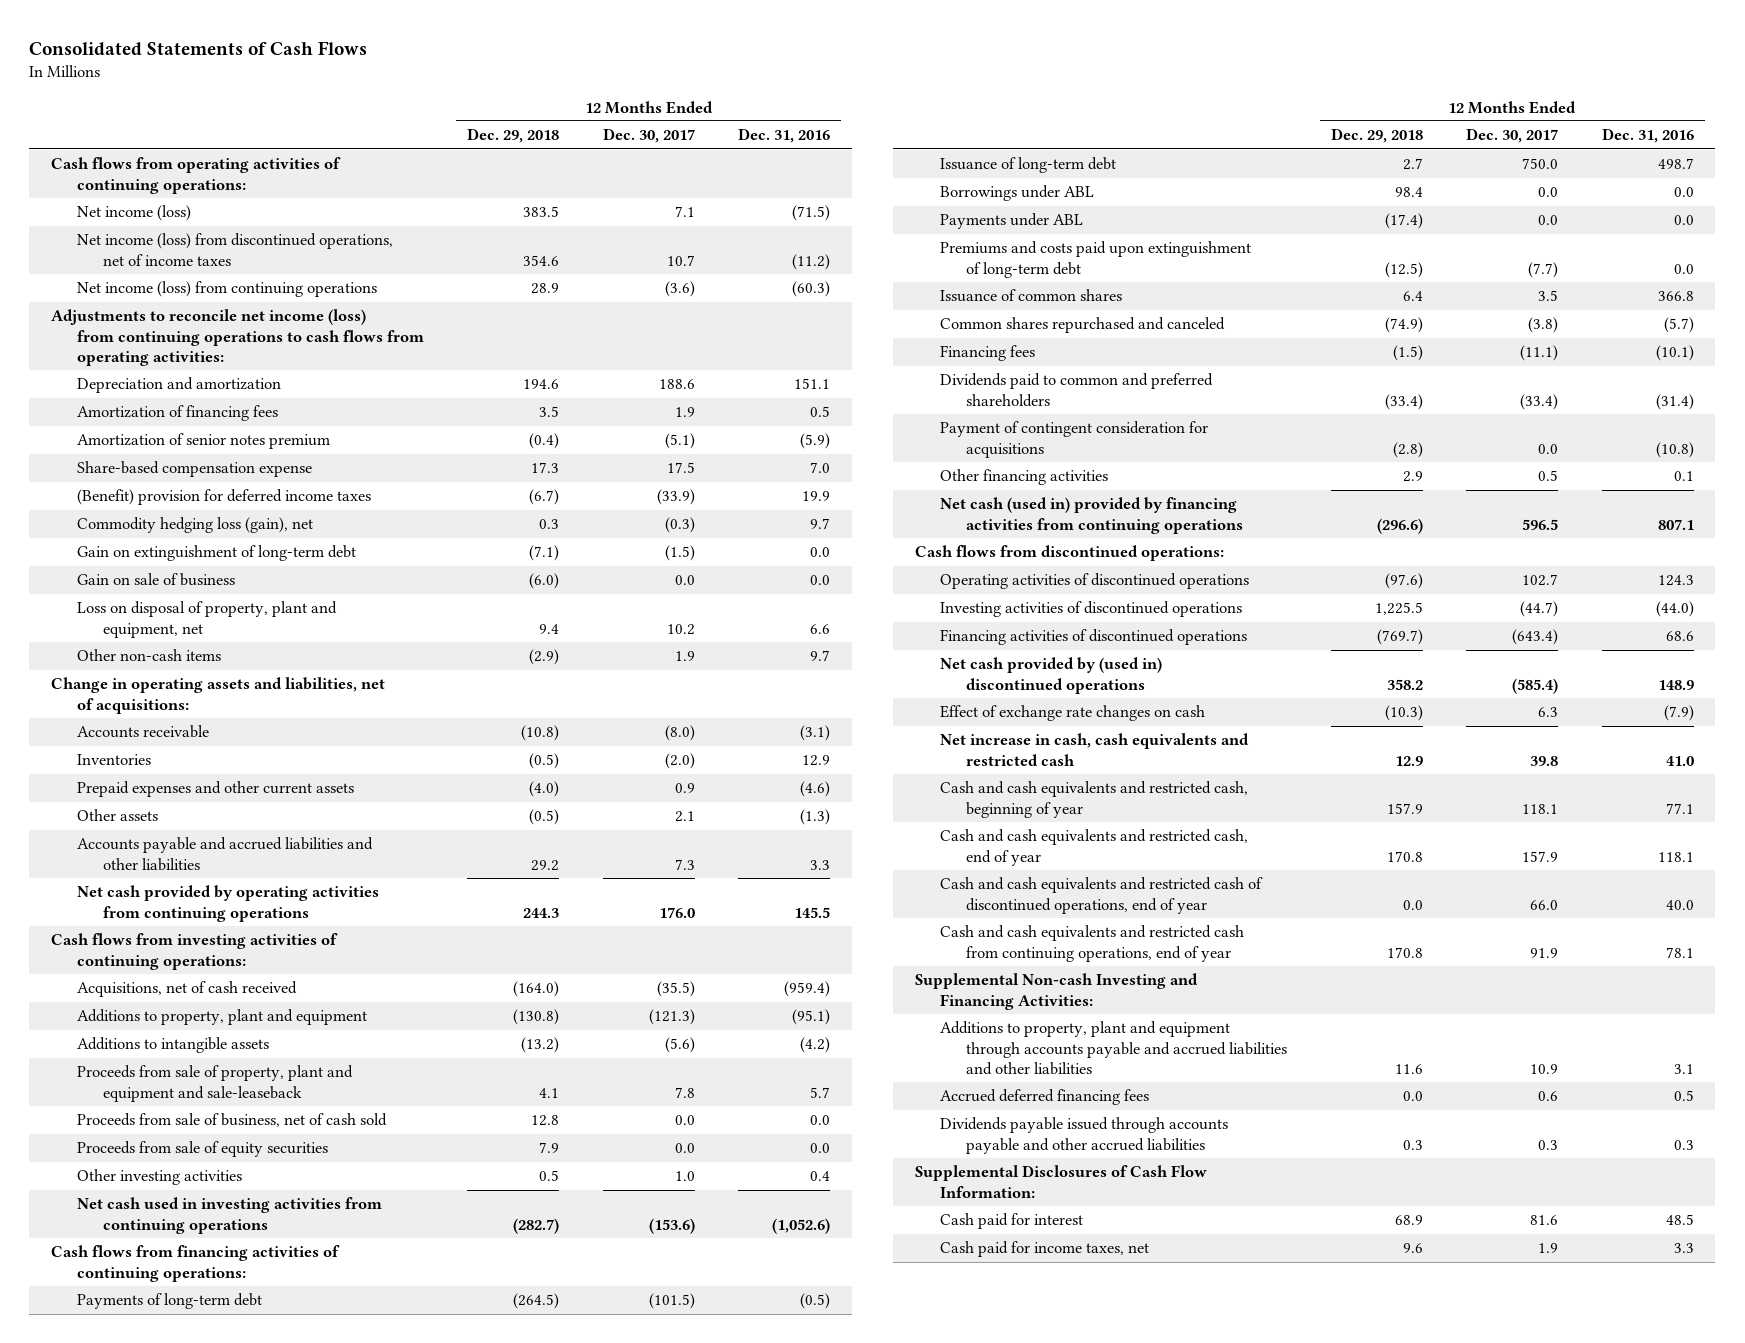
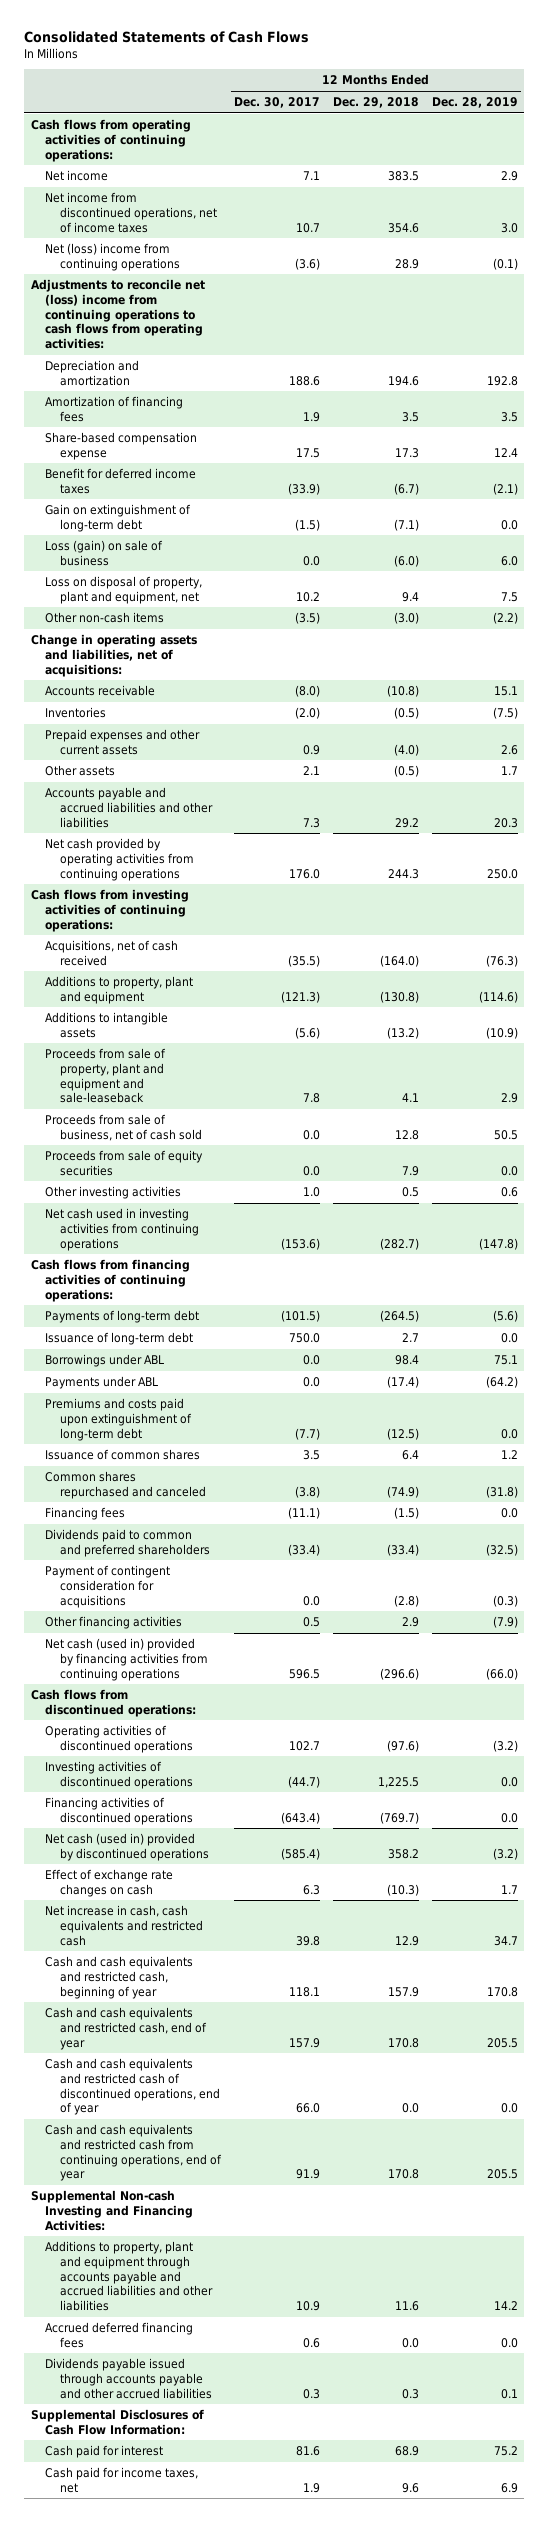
[738,128,831,144] Dec. 31, 2016 -> none
none -> [431,97,518,109] Dec. 28, 2019
[76,205,191,222] Net income (loss) -> [45,170,109,182] Net income
[76,233,393,266] Net income (loss) from discontinued operations, net of income taxes -> [45,192,218,233] Net income from discontinued operations, net of income taxes
[76,281,377,298] Net income (loss) from continuing operations -> [45,243,181,271] Net (loss) income from continuing operations
[51,309,424,366] Adjustments to reconcile net income (loss) from continuing operations to cash flows from operating activities: -> [30,279,205,349] Adjustments to reconcile net (loss) income from continuing operations to cash flows from operating activities:
[76,433,330,450] Amortization of senior notes premium -> none
[76,517,313,534] Commodity hedging loss (gain), net -> none
[76,489,371,506] (Benefit) provision for deferred income taxes -> [45,468,197,494] Benefit for deferred income taxes
[76,573,235,587] Gain on sale of business -> [45,540,164,566] Loss (gain) on sale of business
[529,649,560,666] (2.9) -> [393,612,419,625] (3.0)
[674,651,695,662] 1.9 -> [295,612,321,625] (3.5)
[940,657,1163,694] Net cash provided by (used in) discontinued operations -> [45,1833,210,1861] Net cash (used in) provided by discontinued operations

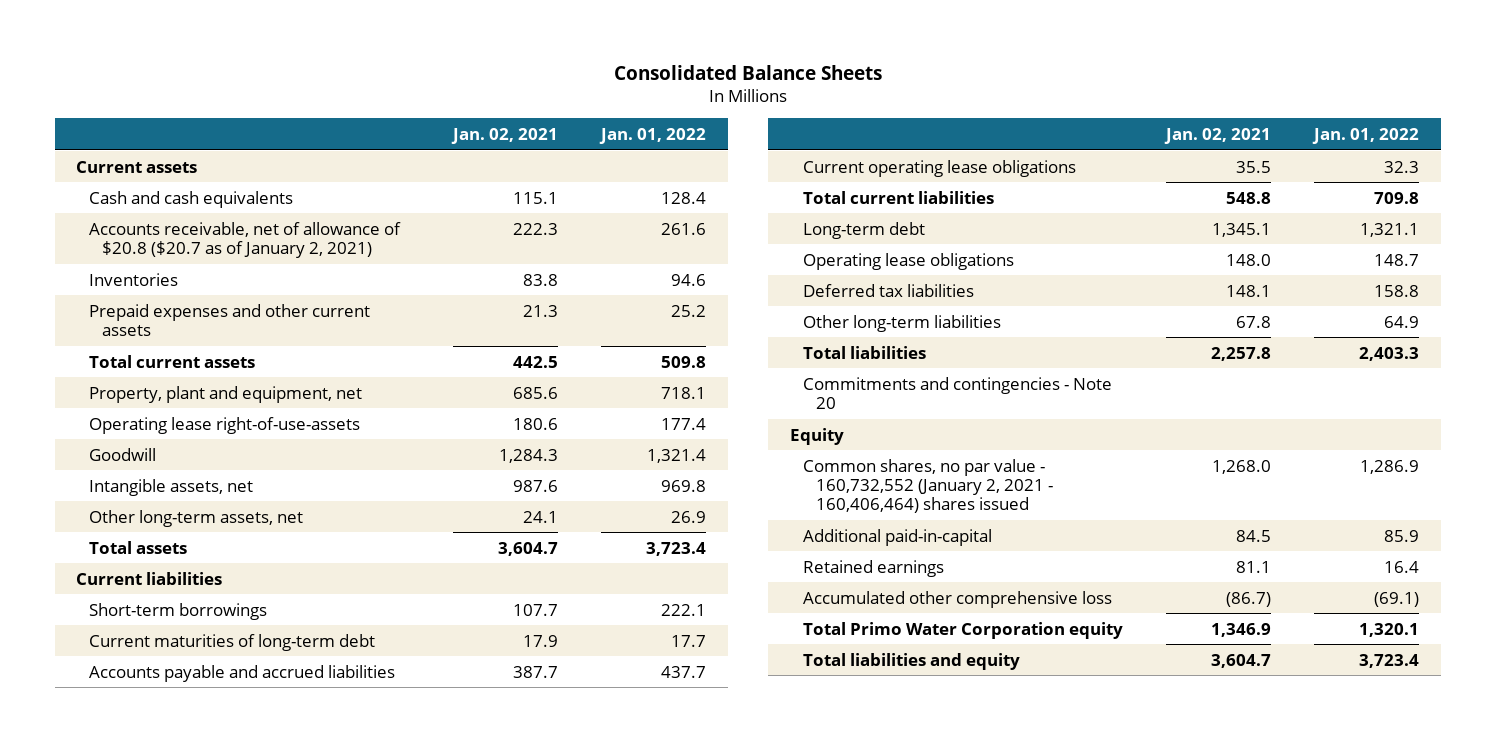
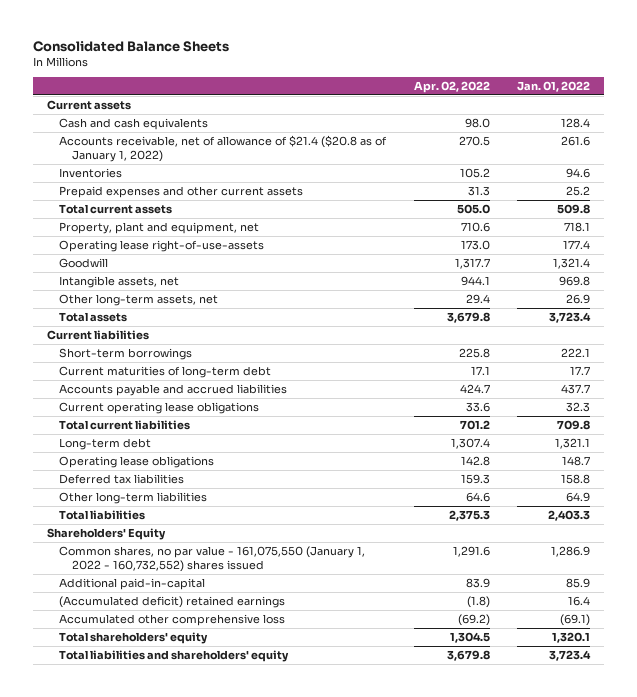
[450,127,558,144] Jan. 02, 2021 -> none
none -> [413,80,490,93] Apr. 02, 2022
[89,221,402,258] Accounts receivable, net of allowance of $20.8 ($20.7 as of January 2, 2021) -> [59,135,388,162] Accounts receivable, net of allowance of $21.4 ($20.8 as of January 1, 2022)
[802,376,1112,409] Commitments and contingencies - Note 20 -> none
[789,427,844,445] Equity -> [46,528,166,541] Shareholders' Equity
[802,458,1053,514] Common shares, no par value - 160,732,552 (January 2, 2021 - 160,406,464) shares issued -> [59,546,366,572] Common shares, no par value - 161,075,550 (January 1, 2022 - 160,732,552) shares issued
[802,559,944,577] Retained earnings -> [59,596,286,609] (Accumulated deficit) retained earnings
[802,621,1123,639] Total Primo Water Corporation equity -> [59,632,209,645] Total shareholders' equity
[802,652,1020,670] Total liabilities and equity -> [59,650,290,663] Total liabilities and shareholders' equity

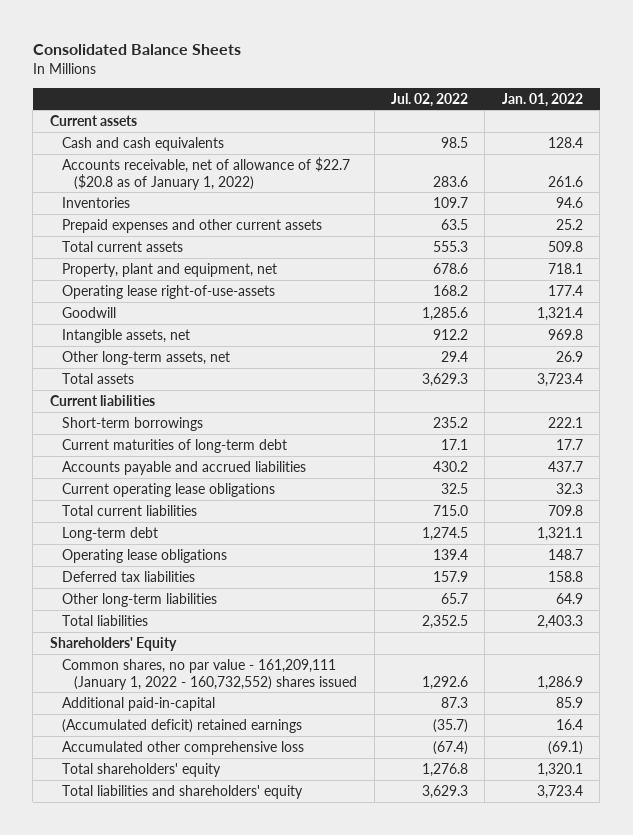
[413,80,490,93] Apr. 02, 2022 -> none
none -> [390,92,468,107] Jul. 02, 2022
[59,135,388,162] Accounts receivable, net of allowance of $21.4 ($20.8 as of January 1, 2022) -> [61,156,350,190] Accounts receivable, net of allowance of $22.7 ($20.8 as of January 1, 2022)
[59,546,366,572] Common shares, no par value - 161,075,550 (January 1, 2022 - 160,732,552) shares issued -> [61,658,358,690] Common shares, no par value - 161,209,111 (January 1, 2022 - 160,732,552) shares issued

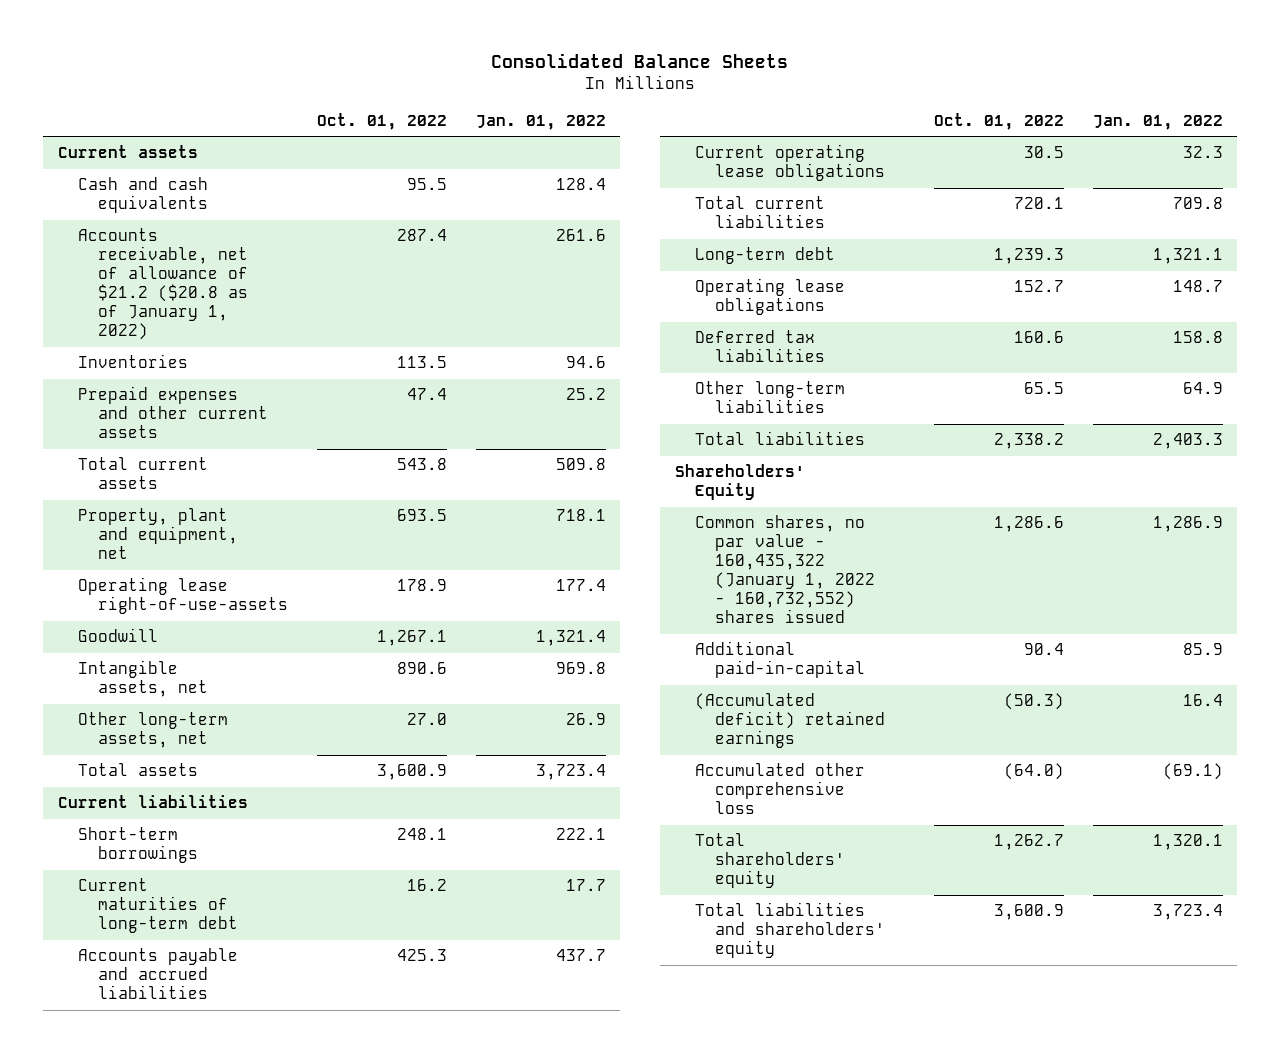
[390,92,468,107] Jul. 02, 2022 -> none
none -> [316,113,447,131] Oct. 01, 2022
[61,156,350,190] Accounts receivable, net of allowance of $22.7 ($20.8 as of January 1, 2022) -> [77,228,248,341] Accounts receivable, net of allowance of $21.2 ($20.8 as of January 1, 2022)
[61,658,358,690] Common shares, no par value - 161,209,111 (January 1, 2022 - 160,732,552) shares issued -> [694,515,875,624] Common shares, no par value - 160,435,322 (January 1, 2022 - 160,732,552) shares issued

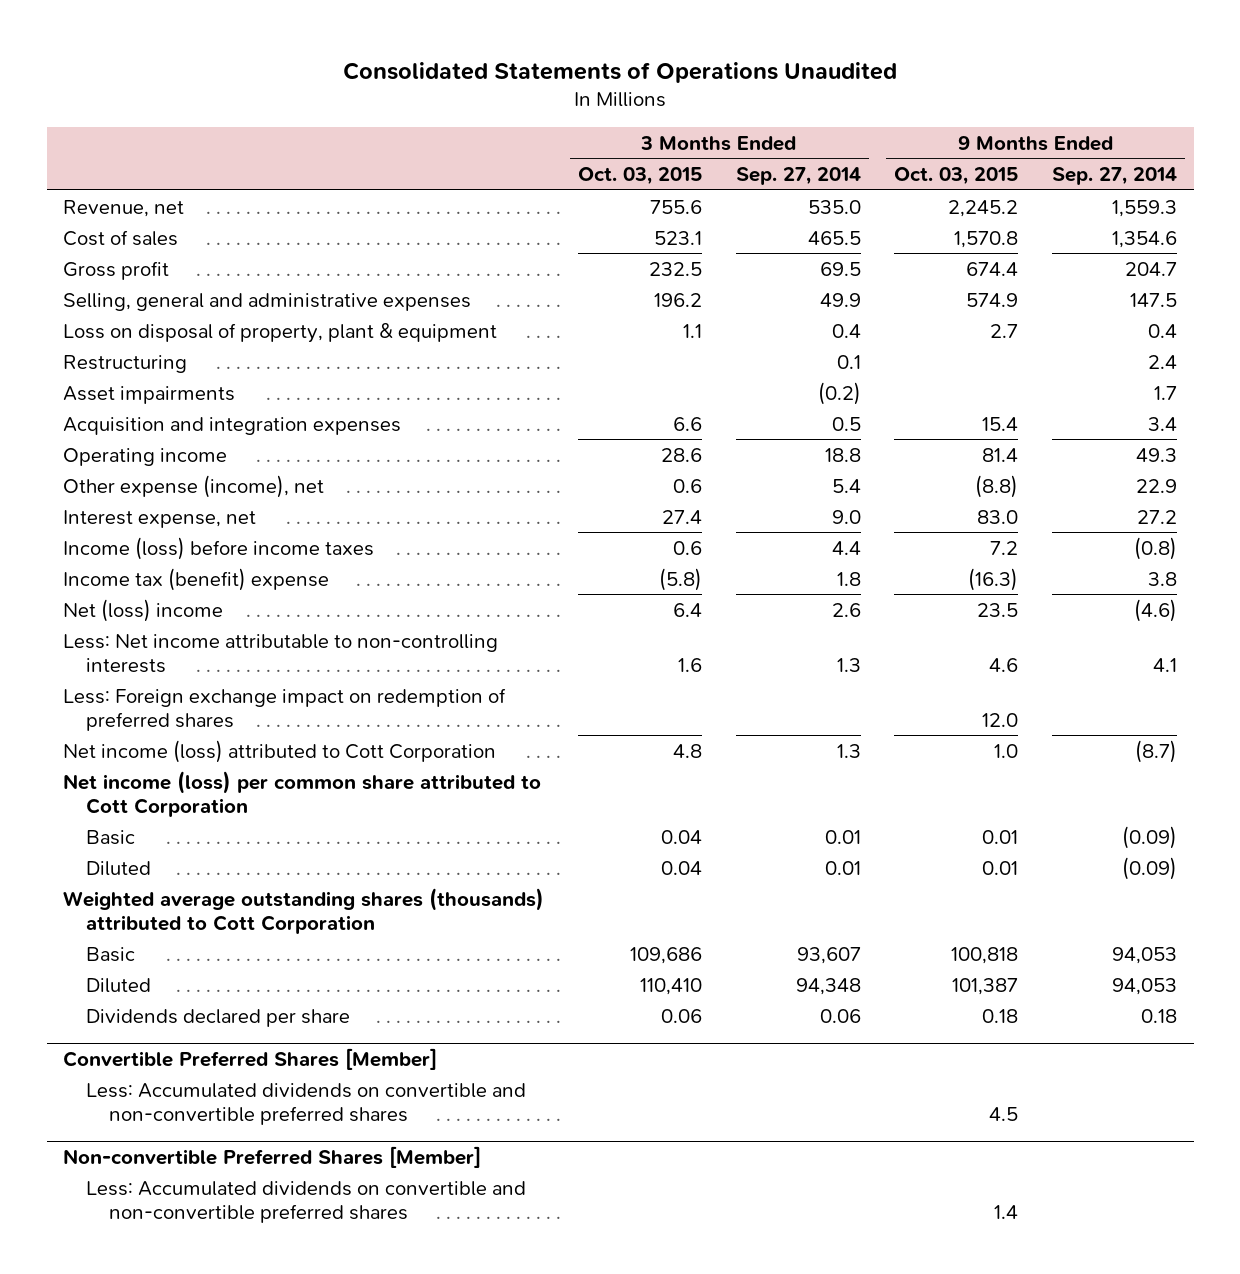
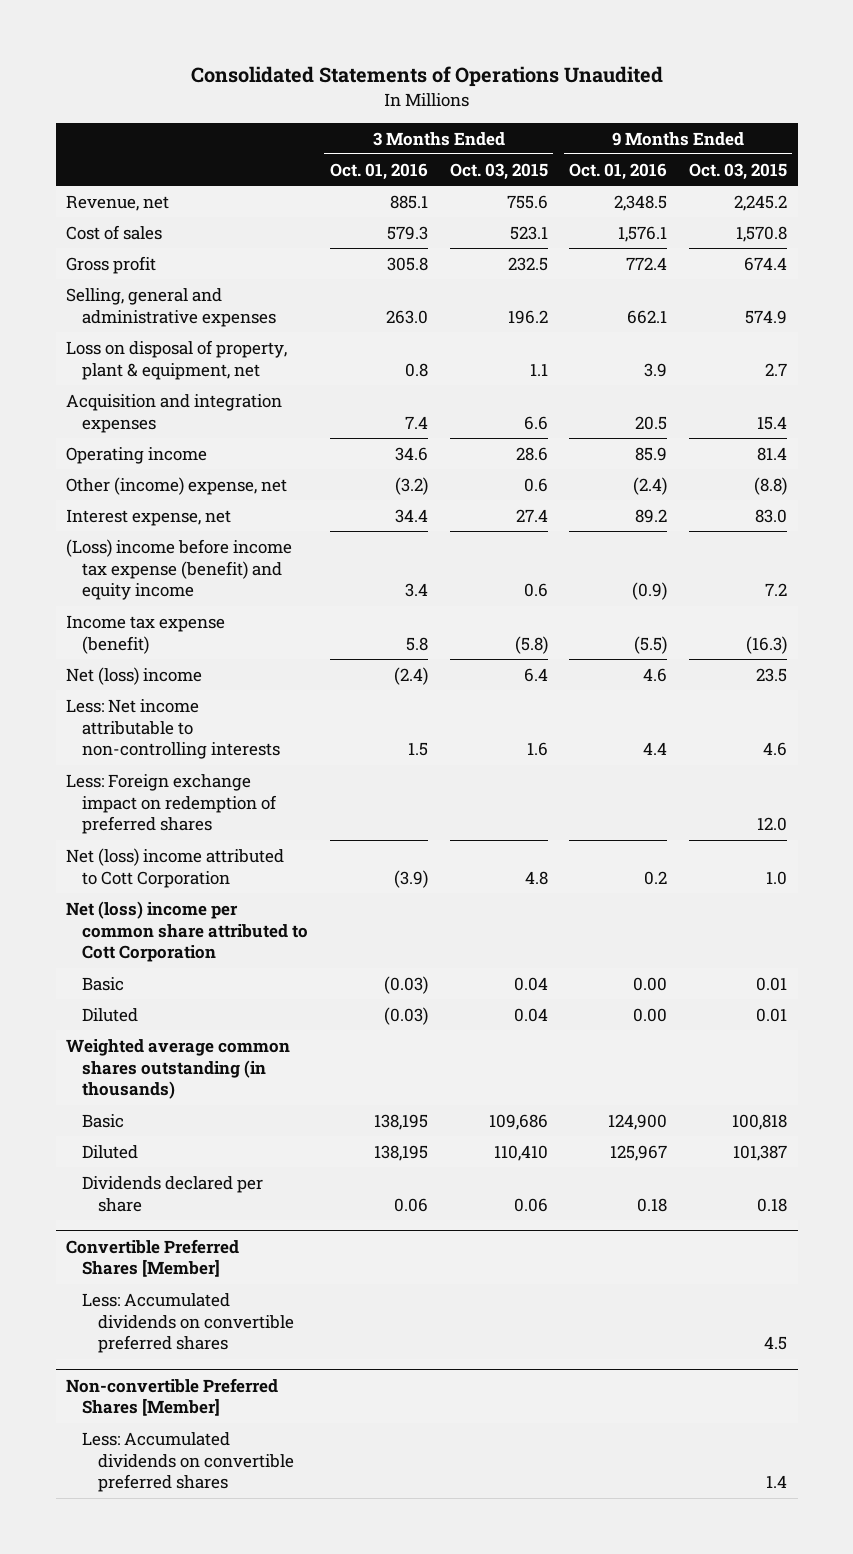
[735,166,861,185] Sep. 27, 2014 -> none
[1051,166,1177,185] Sep. 27, 2014 -> none
none -> [329,162,428,180] Oct. 01, 2016
none -> [569,162,668,180] Oct. 01, 2016
[63,354,188,373] Restructuring -> none
[63,385,236,404] Asset impairments -> none
[63,322,498,343] Loss on disposal of property, plant & equipment -> [66,339,288,380] Loss on disposal of property, plant & equipment, net
[63,474,325,498] Other expense (income), net -> [66,476,288,495] Other (income) expense, net
[63,536,375,560] Income (loss) before income taxes -> [66,538,293,601] (Loss) income before income tax expense (benefit) and equity income
[63,567,330,591] Income tax (benefit) expense -> [66,614,226,654] Income tax expense (benefit)
[63,739,497,763] Net income (loss) attributed to Cott Corporation -> [66,847,285,888] Net (loss) income attributed to Cott Corporation
[63,770,542,817] Net income (loss) per common share attributed to Cott Corporation -> [66,900,309,963] Net (loss) income per common share attributed to Cott Corporation
[63,887,545,934] Weighted average outstanding shares (thousands) attributed to Cott Corporation -> [66,1038,291,1100] Weighted average common shares outstanding (in thousands)
[86,1082,527,1125] Less: Accumulated dividends on convertible and non-convertible preferred shares -> [82,1292,294,1354] Less: Accumulated dividends on convertible preferred shares
[86,1180,527,1223] Less: Accumulated dividends on convertible and non-convertible preferred shares -> [82,1431,294,1493] Less: Accumulated dividends on convertible preferred shares

